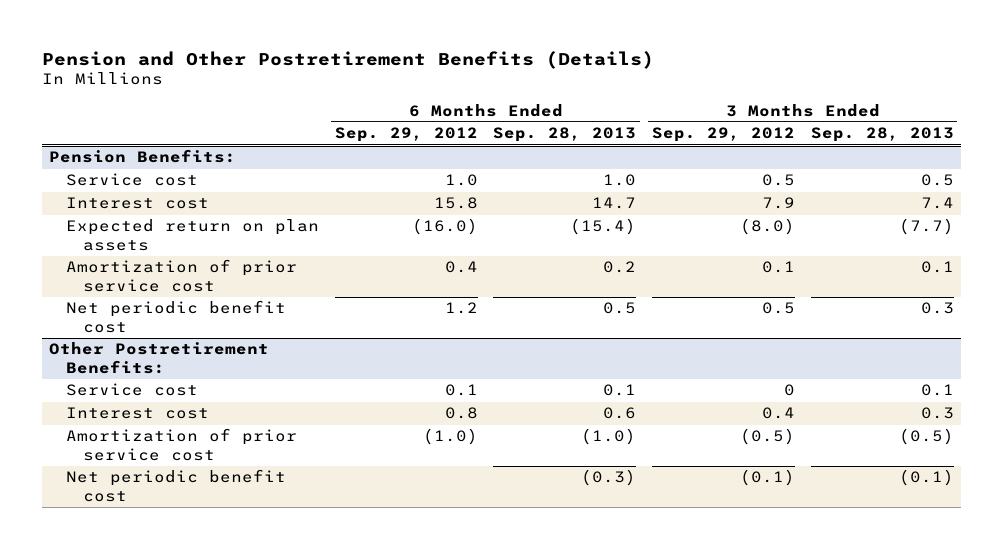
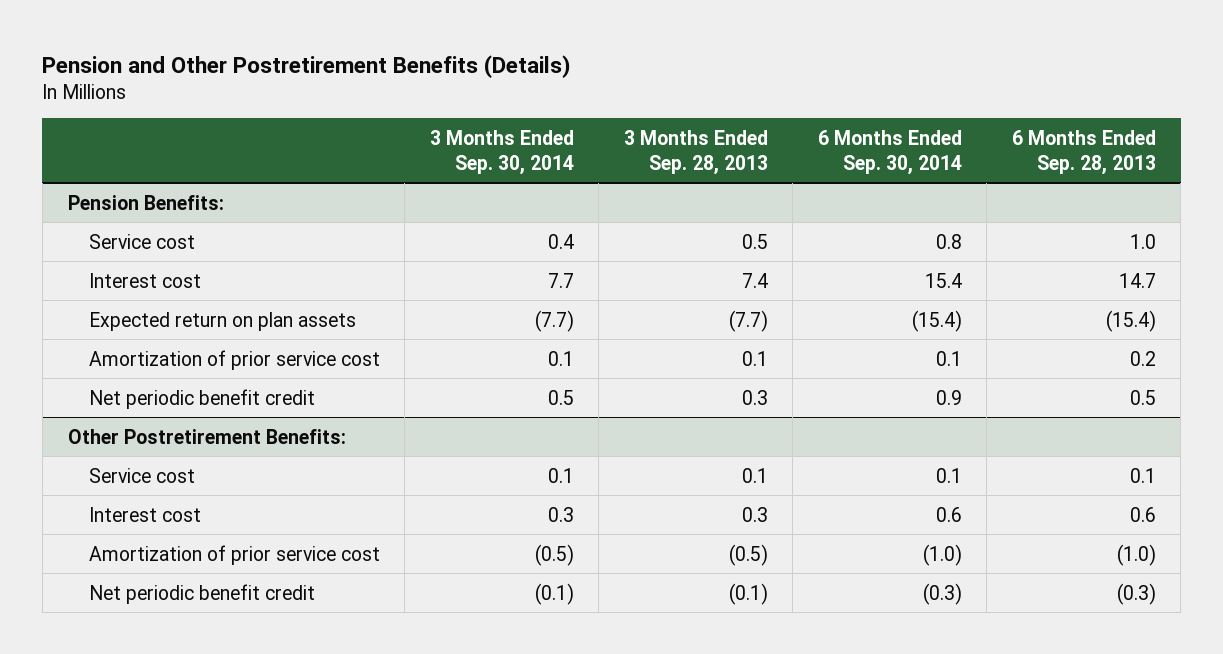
[334,127,478,143] Sep. 29, 2012 -> none
[651,127,795,143] Sep. 29, 2012 -> none
none -> [429,129,574,175] 3 Months Ended Sep. 30, 2014
none -> [817,129,962,175] 6 Months Ended Sep. 30, 2014
[66,300,287,333] Net periodic benefit cost -> [88,388,315,409] Net periodic benefit credit
[66,469,287,502] Net periodic benefit cost -> [88,583,315,604] Net periodic benefit credit

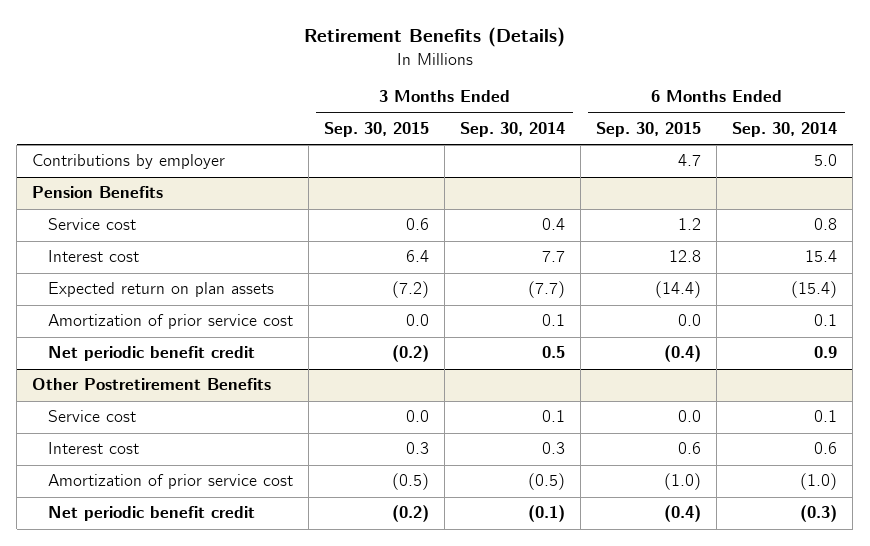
[42,54,571,78] Pension and Other Postretirement Benefits (Details) -> [303,27,565,48] Retirement Benefits (Details)
[623,129,768,175] 3 Months Ended Sep. 28, 2013 -> none
[1011,129,1156,175] 6 Months Ended Sep. 28, 2013 -> none
none -> [324,122,430,138] Sep. 30, 2015
none -> [596,122,702,138] Sep. 30, 2015
none -> [32,154,226,170] Contributions by employer
[67,194,224,210] Pension Benefits: -> [32,186,164,199] Pension Benefits
[67,428,346,444] Other Postretirement Benefits: -> [32,378,272,391] Other Postretirement Benefits

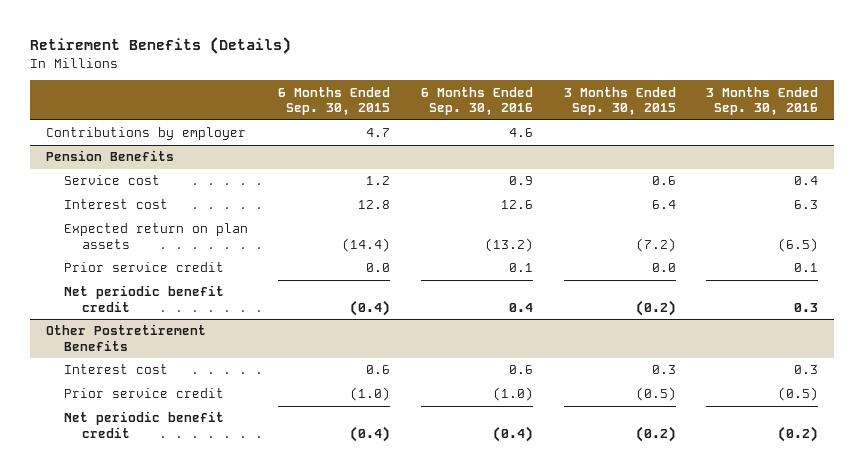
[460,122,566,138] Sep. 30, 2014 -> none
[732,122,838,138] Sep. 30, 2014 -> none
none -> [421,86,534,116] 6 Months Ended Sep. 30, 2016
none -> [706,86,819,116] 3 Months Ended Sep. 30, 2016
[48,314,294,330] Amortization of prior service cost -> [63,262,224,273] Prior service credit
[48,410,137,423] Service cost -> none
[48,474,294,490] Amortization of prior service cost -> [63,388,224,399] Prior service credit

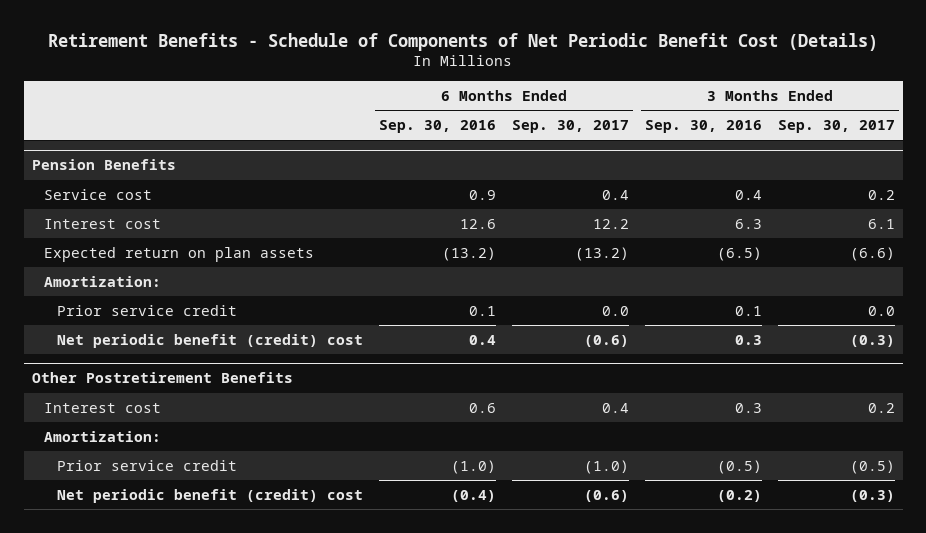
[30,37,292,55] Retirement Benefits (Details) -> [48,32,879,51] Retirement Benefits - Schedule of Components of Net Periodic Benefit Cost (Details)
[278,86,391,116] 6 Months Ended Sep. 30, 2015 -> none
[563,86,676,116] 3 Months Ended Sep. 30, 2015 -> none
none -> [511,120,629,134] Sep. 30, 2017
none -> [777,120,895,134] Sep. 30, 2017
[45,127,246,141] Contributions by employer -> none
none -> [44,276,162,288] Amortization:
[63,285,224,312] Net periodic benefit credit -> [56,334,363,349] Net periodic benefit (credit) cost
none -> [44,431,162,443] Amortization:
[63,411,224,438] Net periodic benefit credit -> [56,489,363,504] Net periodic benefit (credit) cost

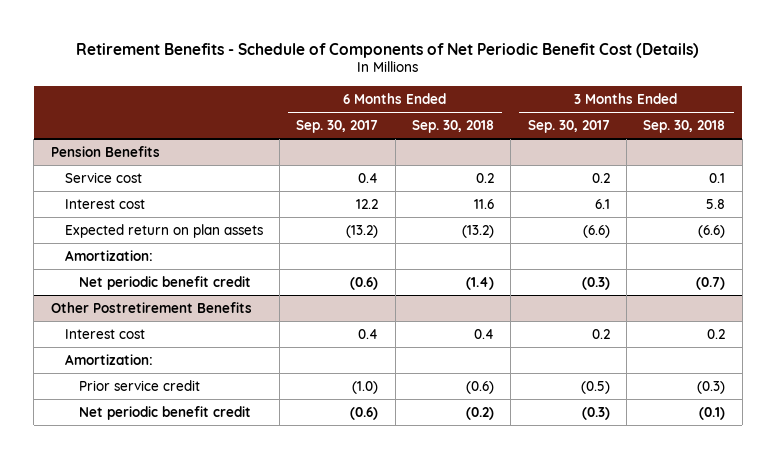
[378,120,496,134] Sep. 30, 2016 -> none
[644,120,762,134] Sep. 30, 2016 -> none
none -> [412,119,495,133] Sep. 30, 2018
none -> [643,119,726,133] Sep. 30, 2018
[56,305,237,317] Prior service credit -> none
[56,334,363,349] Net periodic benefit (credit) cost -> [78,275,251,290] Net periodic benefit credit
[56,489,363,504] Net periodic benefit (credit) cost -> [78,405,251,420] Net periodic benefit credit

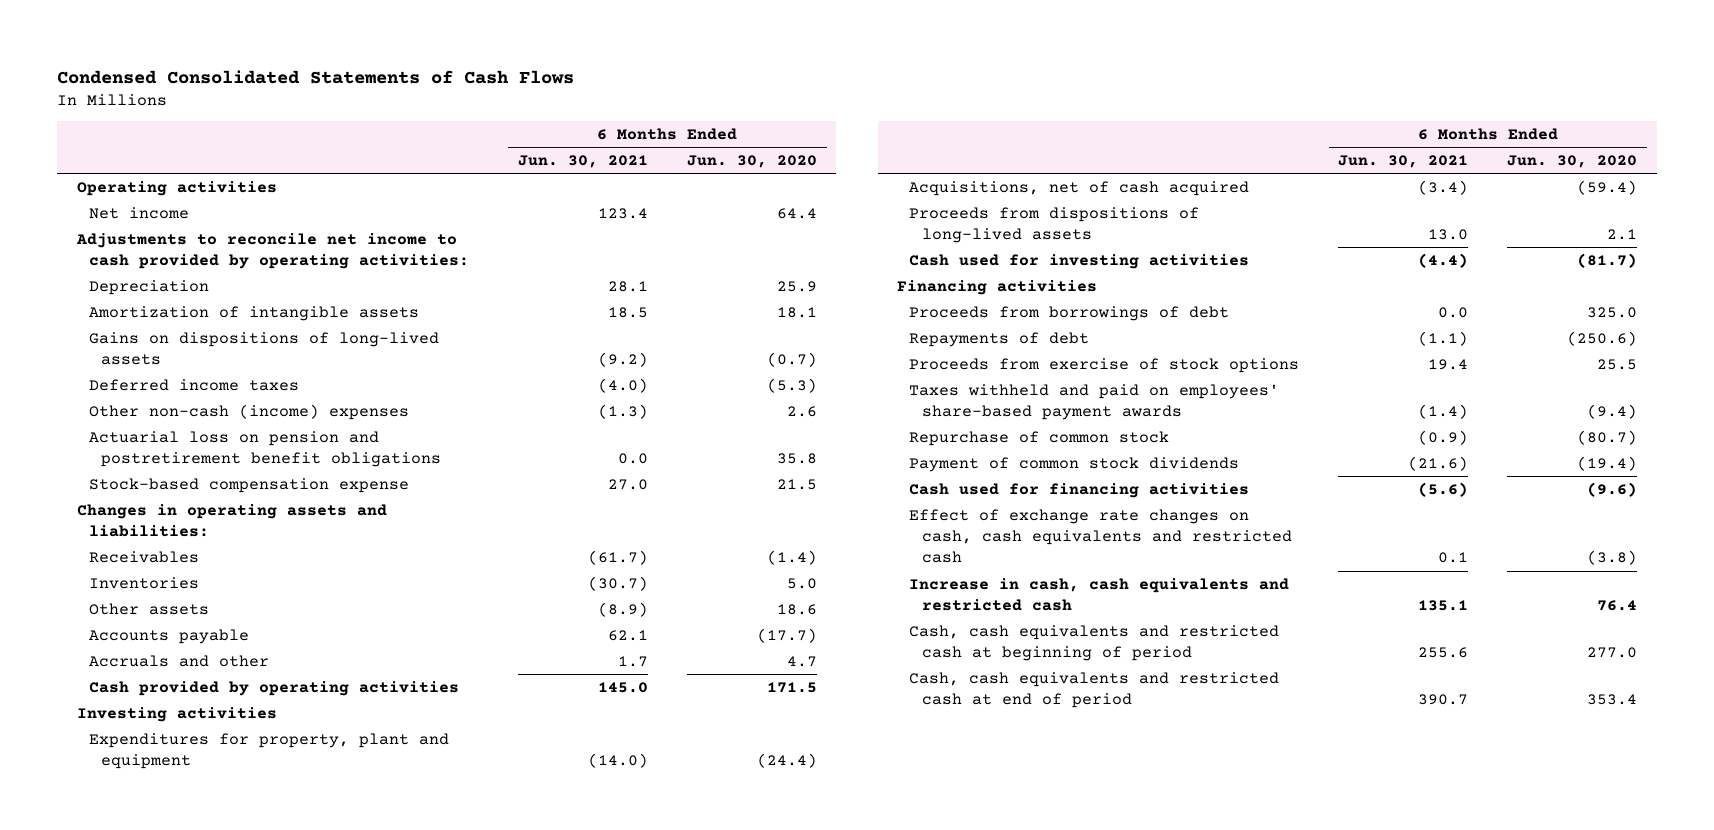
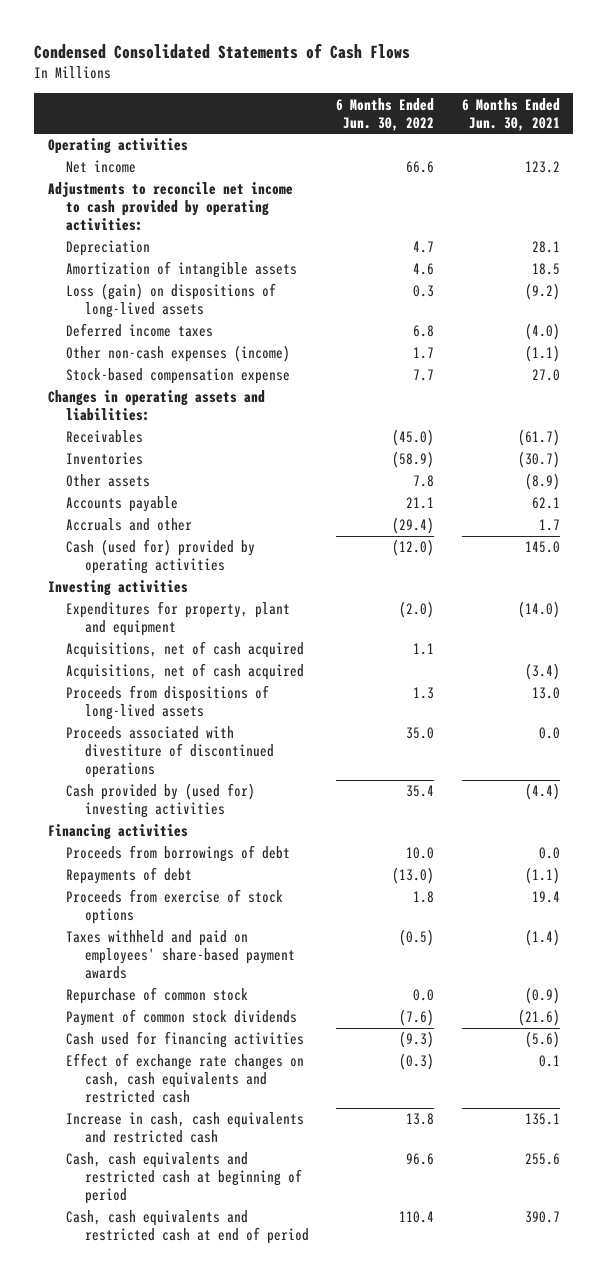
[686,154,817,168] Jun. 30, 2020 -> none
none -> [336,97,435,131] 6 Months Ended Jun. 30, 2022
[597,207,648,219] 123.4 -> [524,161,560,174] 123.2
[88,331,439,366] Gains on dispositions of long-lived assets -> [66,283,277,319] Loss (gain) on dispositions of long-lived assets
[88,430,442,468] Actuarial loss on pension and postretirement benefit obligations -> none
[88,403,409,420] Other non-cash (income) expenses -> [66,345,291,363] Other non-cash expenses (income)
[597,403,648,419] (1.3) -> [524,345,560,363] (1.1)
[88,680,459,696] Cash provided by operating activities -> [66,539,256,575] Cash (used for) provided by operating activities
none -> [66,641,305,659] Acquisitions, net of cash acquired
none -> [66,726,274,779] Proceeds associated with divestiture of discontinued operations
[909,253,1250,269] Cash used for investing activities -> [66,783,256,819] Cash provided by (used for) investing activities

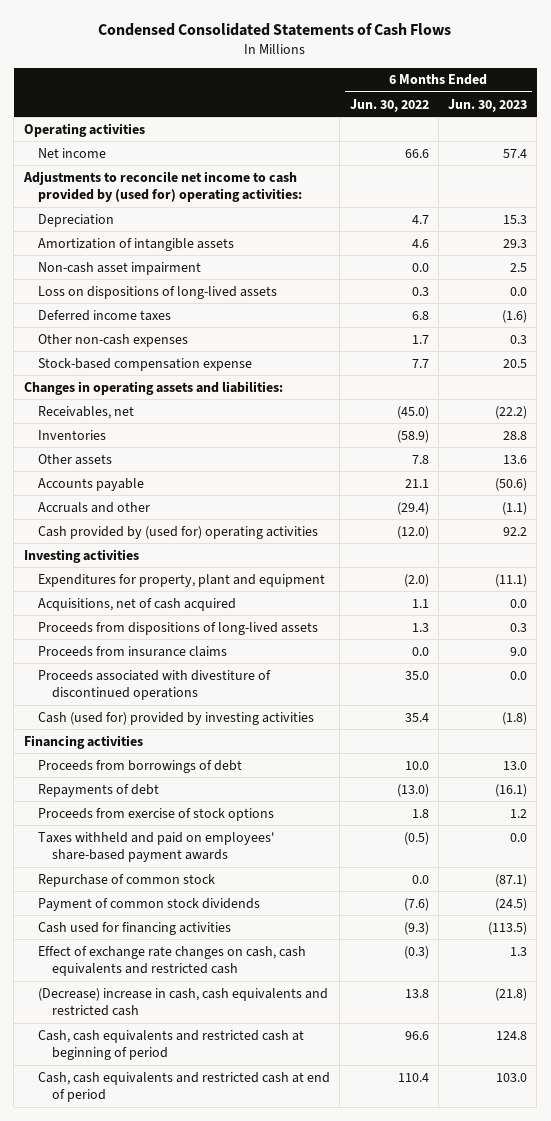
[461,97,560,131] 6 Months Ended Jun. 30, 2021 -> none
none -> [448,98,528,112] Jun. 30, 2023
[48,182,294,232] Adjustments to reconcile net income to cash provided by operating activities: -> [22,170,303,203] Adjustments to reconcile net income to cash provided by (used for) operating activities:
none -> [38,261,202,275] Non-cash asset impairment
[66,283,277,319] Loss (gain) on dispositions of long-lived assets -> [38,285,278,299] Loss on dispositions of long-lived assets
[66,345,291,363] Other non-cash expenses (income) -> [38,333,189,347] Other non-cash expenses
[66,430,144,444] Receivables -> [38,405,135,419] Receivables, net
[66,539,256,575] Cash (used for) provided by operating activities -> [38,525,319,539] Cash provided by (used for) operating activities
[66,663,305,681] Acquisitions, net of cash acquired -> none
none -> [38,645,228,657] Proceeds from insurance claims
[66,783,256,819] Cash provided by (used for) investing activities -> [38,711,315,725] Cash (used for) provided by investing activities
[66,1112,305,1144] Increase in cash, cash equivalents and restricted cash -> [38,987,329,1017] (Decrease) increase in cash, cash equivalents and restricted cash

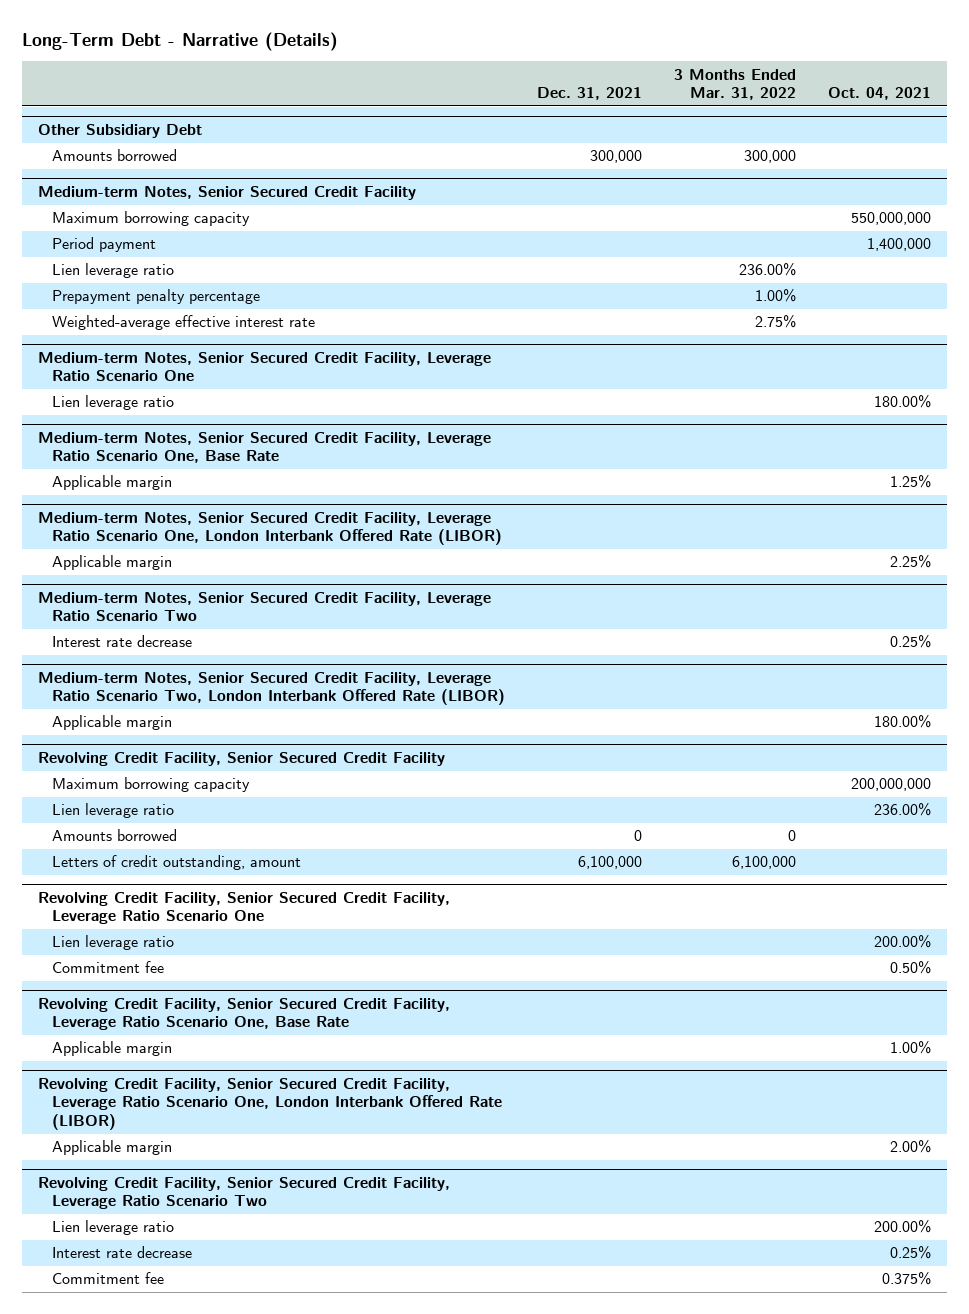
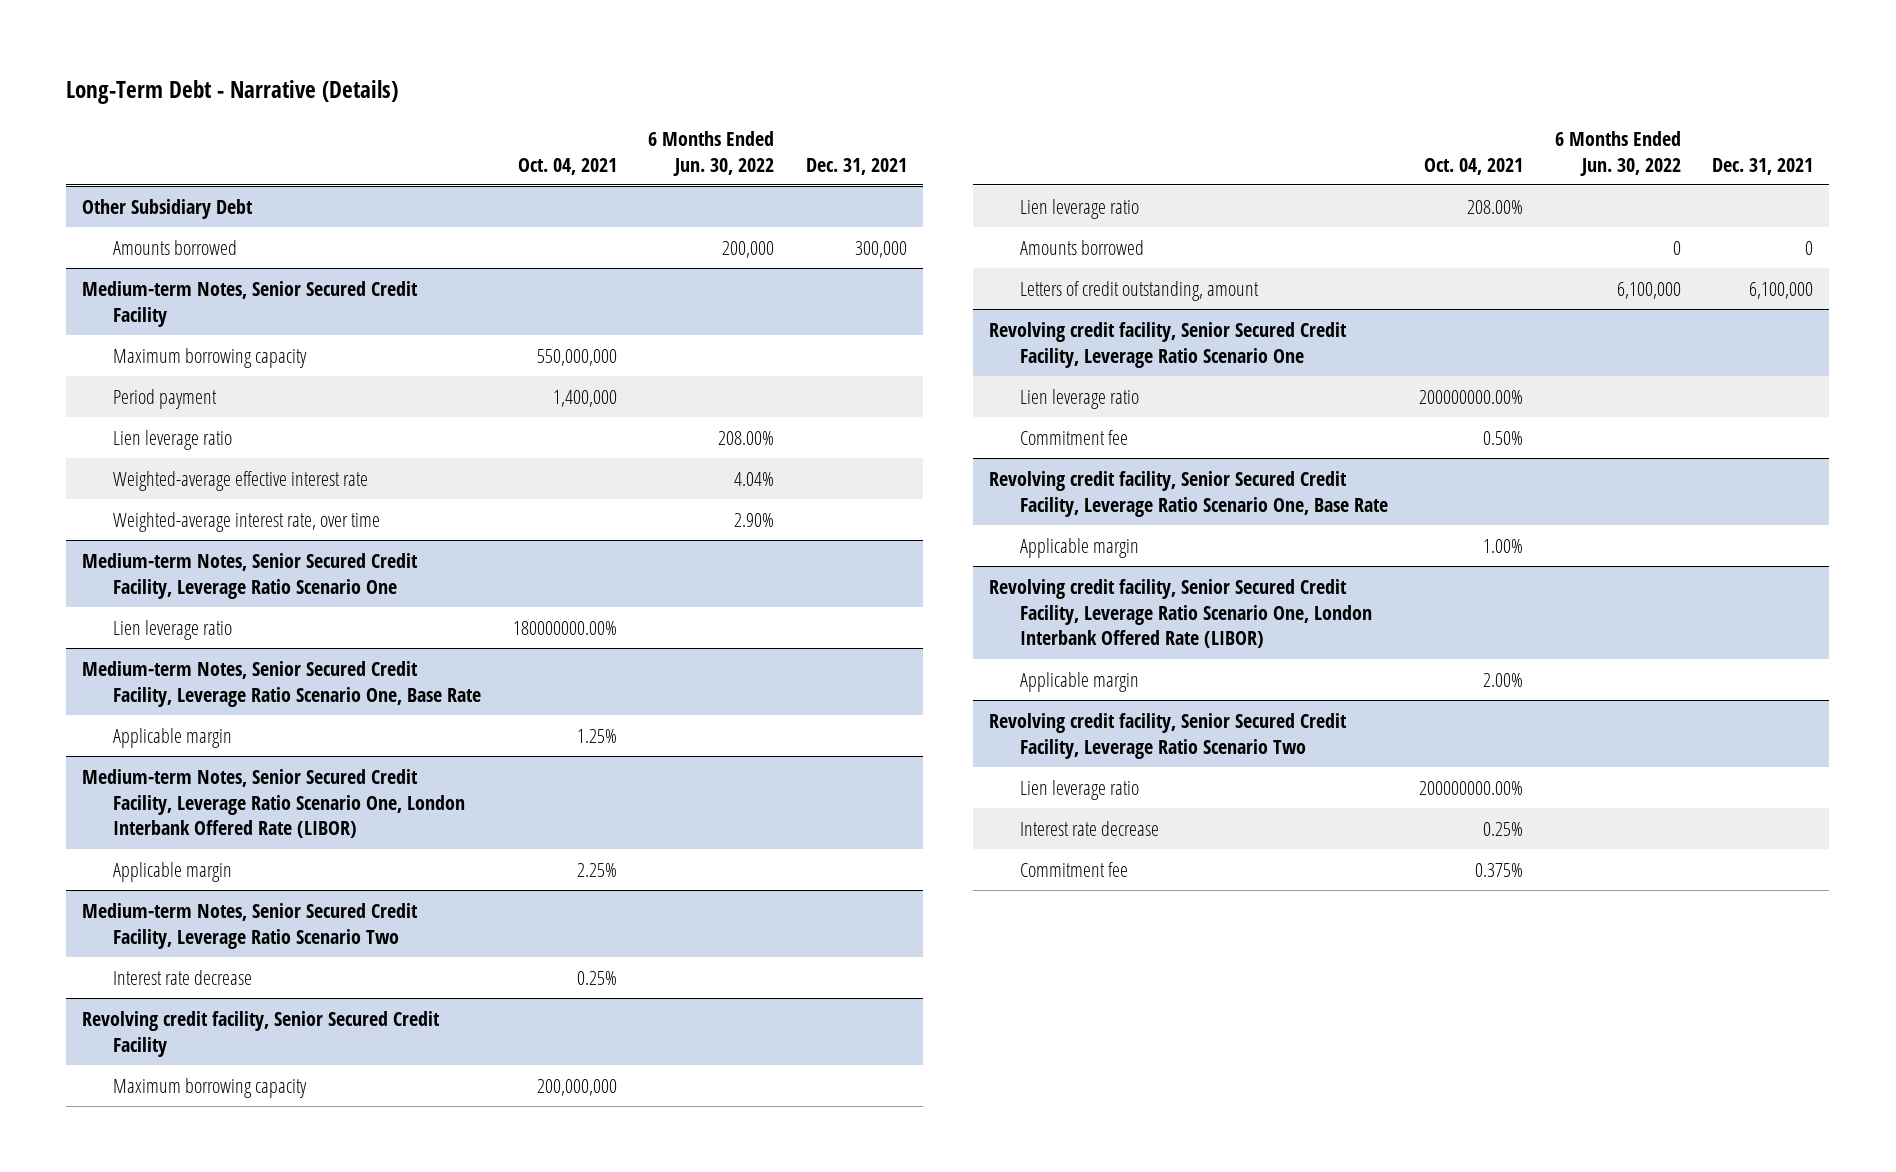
[673,68,796,101] 3 Months Ended Mar. 31, 2022 -> none
none -> [648,130,775,176] 6 Months Ended Jun. 30, 2022
[51,289,260,305] Prepayment penalty percentage -> none
none -> [112,511,380,532] Weighted-average interest rate, over time
[873,394,931,409] 180.00% -> [512,620,617,635] 180000000.00%
[37,671,505,706] Medium-term Notes, Senior Secured Credit Facility, Leverage Ratio Scenario Two, London Interbank Offered Rate (LIBOR) -> none
[51,715,172,731] Applicable margin -> none
[37,751,445,766] Revolving Credit Facility, Senior Secured Credit Facility -> [82,1010,441,1057] Revolving credit facility, Senior Secured Credit Facility
[873,802,931,817] 236.00% -> [1467,199,1524,214] 208.00%
[37,891,450,925] Revolving Credit Facility, Senior Secured Credit Facility, Leverage Ratio Scenario One -> [988,321,1347,368] Revolving credit facility, Senior Secured Credit Facility, Leverage Ratio Scenario One
[873,934,931,949] 200.00% -> [1419,389,1524,404] 200000000.00%
[37,997,450,1031] Revolving Credit Facility, Senior Secured Credit Facility, Leverage Ratio Scenario One, Base Rate -> [988,470,1388,517] Revolving credit facility, Senior Secured Credit Facility, Leverage Ratio Scenario One, Base Rate
[37,1077,502,1130] Revolving Credit Facility, Senior Secured Credit Facility, Leverage Ratio Scenario One, London Interbank Offered Rate (LIBOR) -> [988,578,1372,649] Revolving credit facility, Senior Secured Credit Facility, Leverage Ratio Scenario One, London Interbank Offered Rate (LIBOR)
[37,1176,450,1210] Revolving Credit Facility, Senior Secured Credit Facility, Leverage Ratio Scenario Two -> [988,712,1347,759] Revolving credit facility, Senior Secured Credit Facility, Leverage Ratio Scenario Two
[873,1219,931,1234] 200.00% -> [1419,780,1524,795] 200000000.00%

